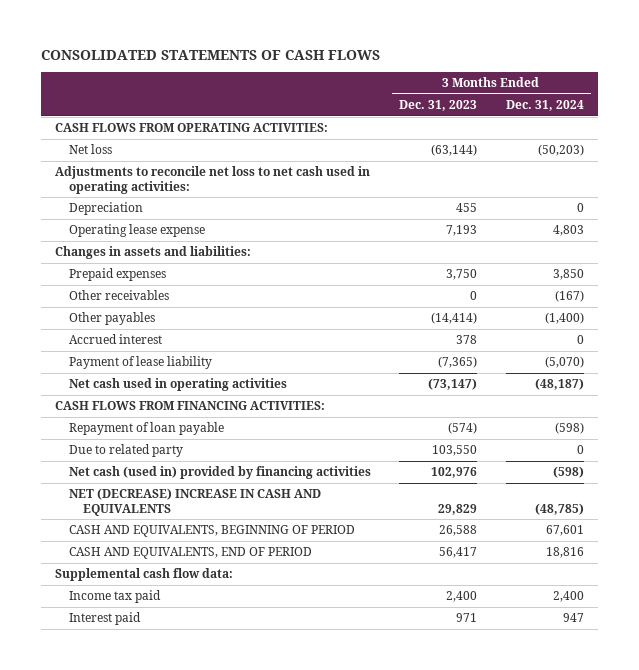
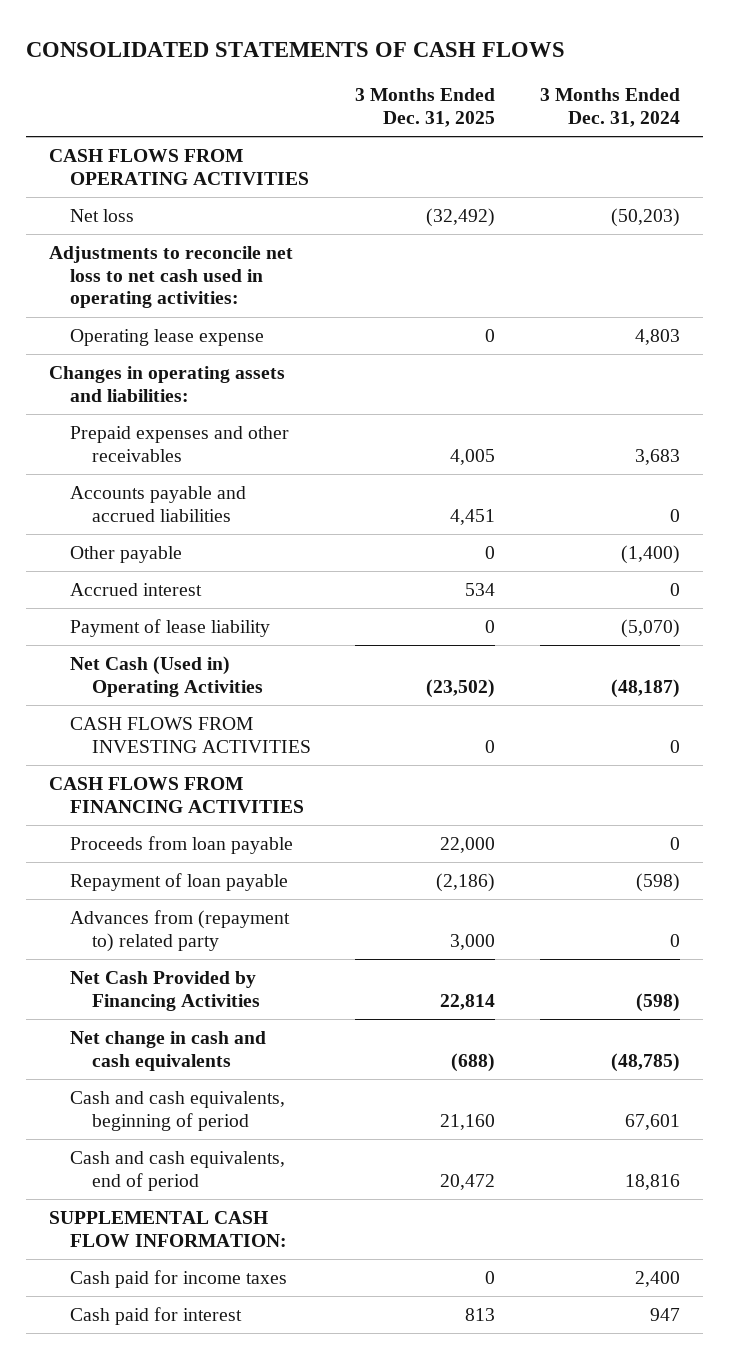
[399,100,478,112] Dec. 31, 2023 -> none
none -> [355,88,496,127] 3 Months Ended Dec. 31, 2025
[55,123,329,133] CASH FLOWS FROM OPERATING ACTIVITIES: -> [48,149,310,185] CASH FLOWS FROM OPERATING ACTIVITIES
[68,202,143,216] Depreciation -> none
[68,290,169,301] Other receivables -> none
[55,246,252,260] Changes in assets and liabilities: -> [48,366,285,402] Changes in operating assets and liabilities:
[68,268,166,282] Prepaid expenses -> [70,426,290,462] Prepaid expenses and other receivables
[552,269,584,281] 3,850 -> [635,448,681,465] 3,683
none -> [70,486,247,522] Accounts payable and accrued liabilities
[68,312,155,326] Other payables -> [70,546,183,564] Other payable
[68,378,287,392] Net cash used in operating activities -> [70,656,263,697] Net Cash (Used in) Operating Activities
none -> [70,717,311,753] CASH FLOWS FROM INVESTING ACTIVITIES
[55,401,326,411] CASH FLOWS FROM FINANCING ACTIVITIES: -> [48,777,305,813] CASH FLOWS FROM FINANCING ACTIVITIES
none -> [70,836,294,855] Proceeds from loan payable
[68,444,183,458] Due to related party -> none
none -> [70,910,291,952] Advances from (repayment to) related party
[68,466,371,480] Net cash (used in) provided by financing activities -> [70,971,260,1011] Net Cash Provided by Financing Activities
[68,488,321,516] NET (DECREASE) INCREASE IN CASH AND EQUIVALENTS -> [70,1031,267,1071] Net change in cash and cash equivalents
[68,525,355,538] CASH AND EQUIVALENTS, BEGINNING OF PERIOD -> [70,1091,286,1131] Cash and cash equivalents, beginning of period
[68,547,312,560] CASH AND EQUIVALENTS, END OF PERIOD -> [70,1151,286,1191] Cash and cash equivalents, end of period
[55,568,234,582] Supplemental cash flow data: -> [48,1211,288,1247] SUPPLEMENTAL CASH FLOW INFORMATION:
[68,590,161,604] Income tax paid -> [70,1270,288,1289] Cash paid for income taxes
[68,612,141,626] Interest paid -> [70,1307,243,1326] Cash paid for interest

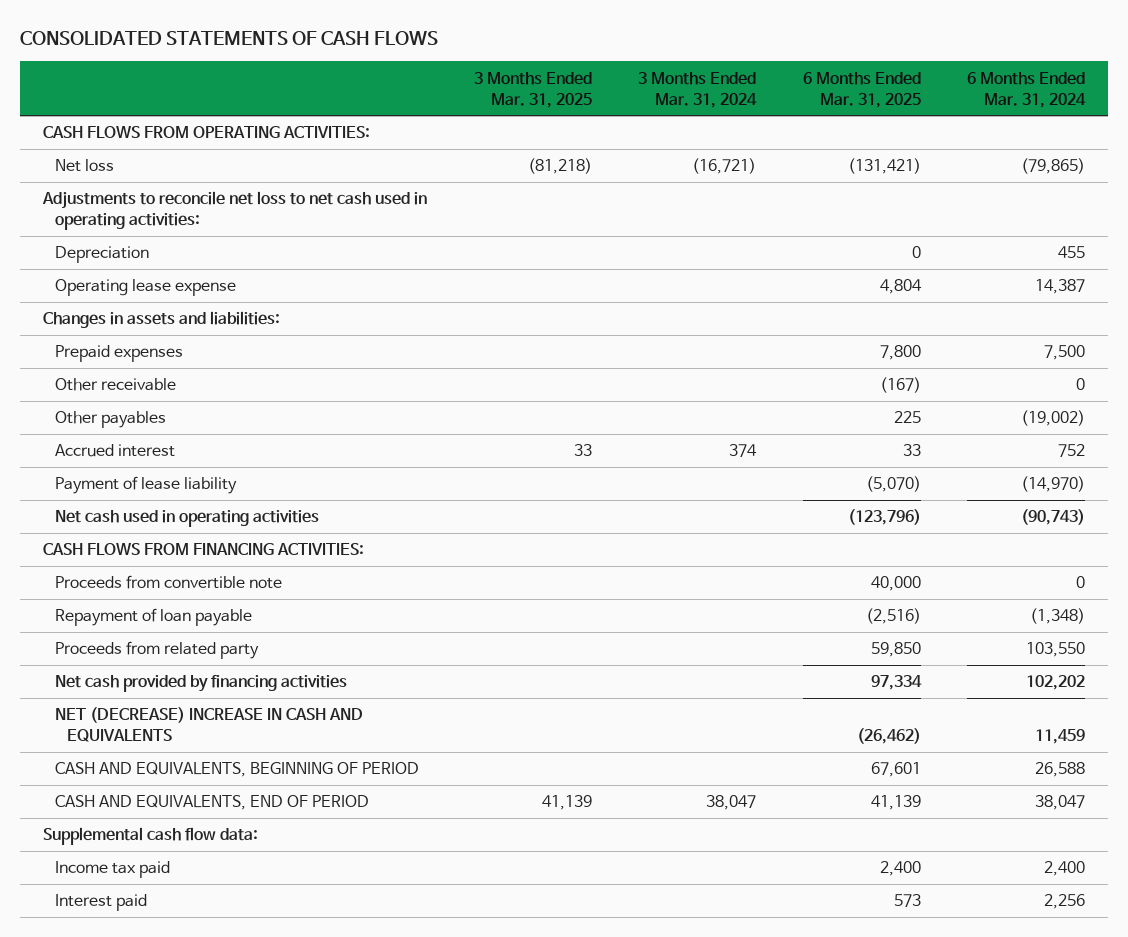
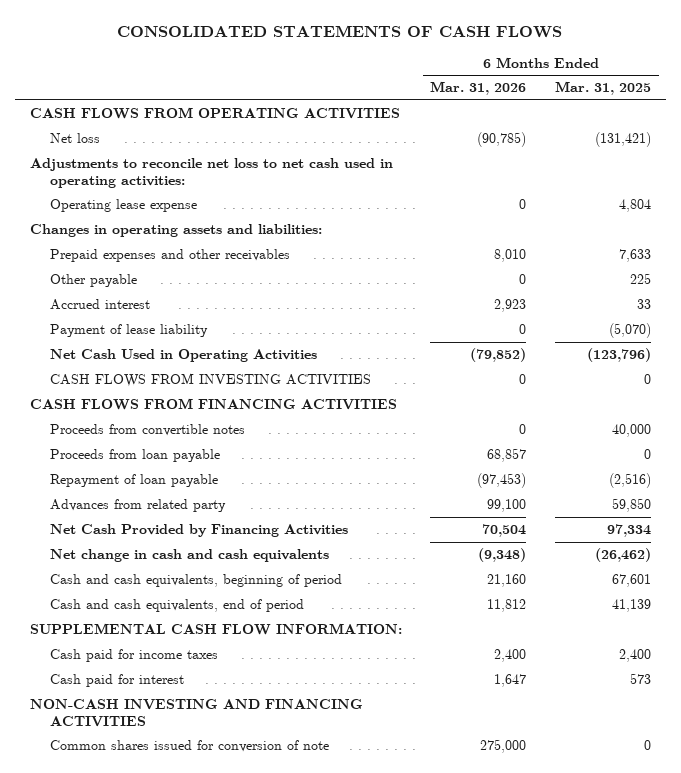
[473,71,592,108] 3 Months Ended Mar. 31, 2025 -> none
[638,71,758,108] 3 Months Ended Mar. 31, 2024 -> none
[966,71,1086,108] 6 Months Ended Mar. 31, 2024 -> none
none -> [430,81,527,96] Mar. 31, 2026
[43,126,371,139] CASH FLOWS FROM OPERATING ACTIVITIES: -> [29,107,400,120] CASH FLOWS FROM OPERATING ACTIVITIES
[55,246,150,264] Depreciation -> none
[55,378,177,392] Other receivable -> none
[43,311,281,329] Changes in assets and liabilities: -> [29,224,322,238] Changes in operating assets and liabilities:
[55,345,184,363] Prepaid expenses -> [49,249,290,263] Prepaid expenses and other receivables
[879,345,921,361] 7,800 -> [619,249,652,263] 7,633
[55,411,167,429] Other payables -> [49,274,137,288] Other payable
[55,510,320,528] Net cash used in operating activities -> [49,349,317,363] Net Cash Used in Operating Activities
none -> [49,373,371,388] CASH FLOWS FROM INVESTING ACTIVITIES
[43,543,365,556] CASH FLOWS FROM FINANCING ACTIVITIES: -> [29,398,397,411] CASH FLOWS FROM FINANCING ACTIVITIES
[55,575,283,590] Proceeds from convertible note -> [49,424,245,437] Proceeds from convertible notes
none -> [49,449,220,463] Proceeds from loan payable
[55,641,260,660] Proceeds from related party -> [49,499,226,513] Advances from related party
[55,675,348,693] Net cash provided by financing activities -> [49,524,348,538] Net Cash Provided by Financing Activities
[55,707,364,743] NET (DECREASE) INCREASE IN CASH AND EQUIVALENTS -> [49,549,329,563] Net change in cash and cash equivalents
[55,762,420,778] CASH AND EQUIVALENTS, BEGINNING OF PERIOD -> [49,574,342,588] Cash and cash equivalents, beginning of period
[55,795,370,811] CASH AND EQUIVALENTS, END OF PERIOD -> [49,599,304,613] Cash and cash equivalents, end of period
[43,827,259,846] Supplemental cash flow data: -> [29,623,402,636] SUPPLEMENTAL CASH FLOW INFORMATION:
[55,861,171,879] Income tax paid -> [49,649,218,663] Cash paid for income taxes
[55,894,148,912] Interest paid -> [49,674,184,688] Cash paid for interest
none -> [29,699,363,727] NON-CASH INVESTING AND FINANCING ACTIVITIES
none -> [49,740,329,753] Common shares issued for conversion of note

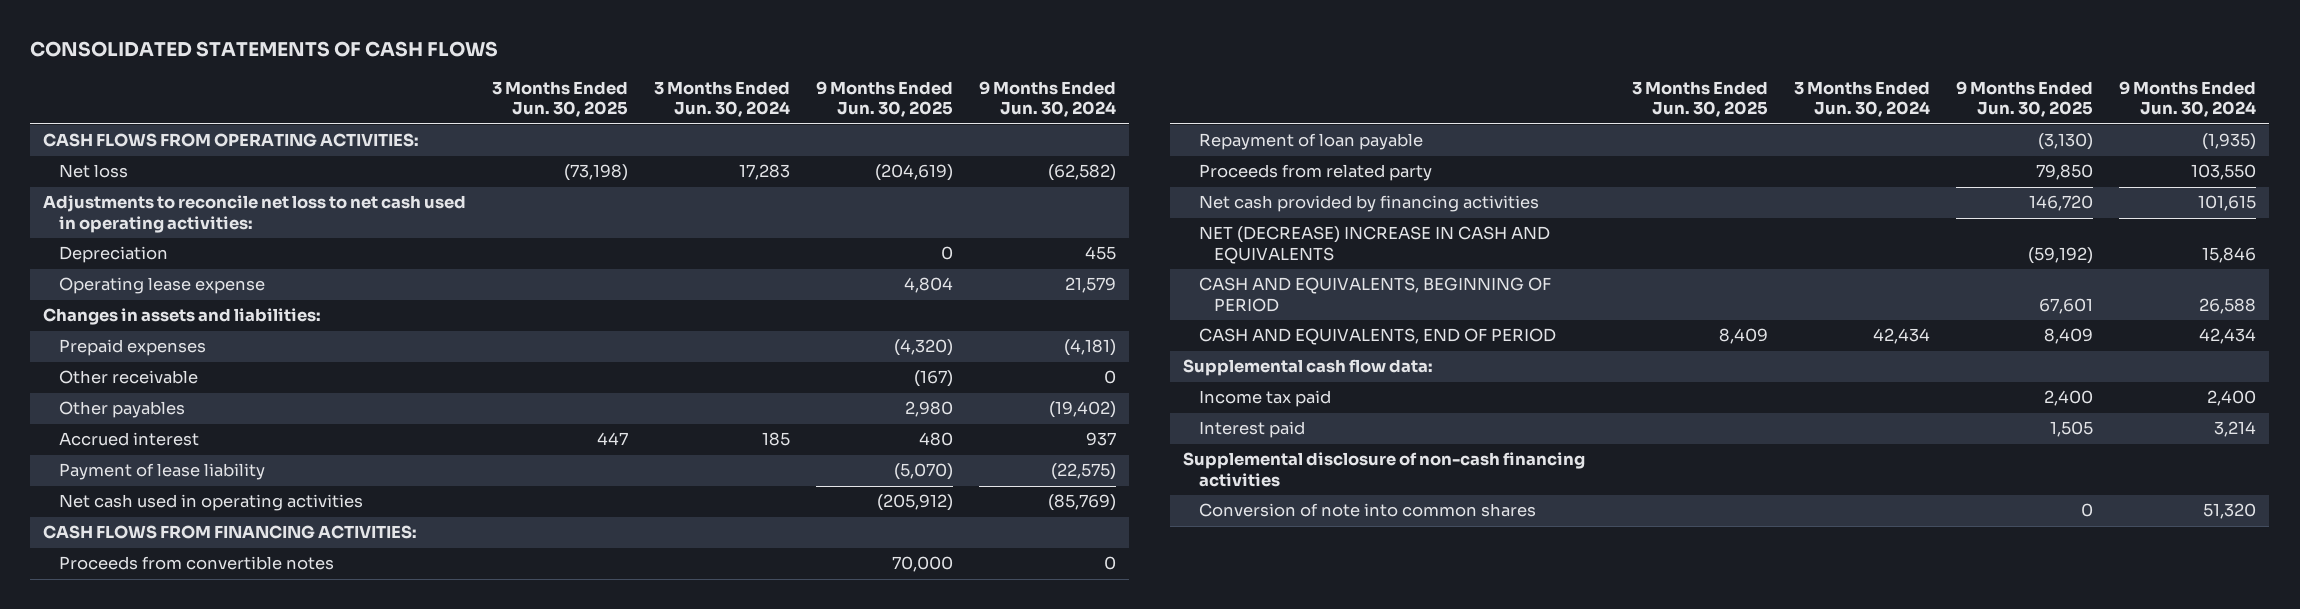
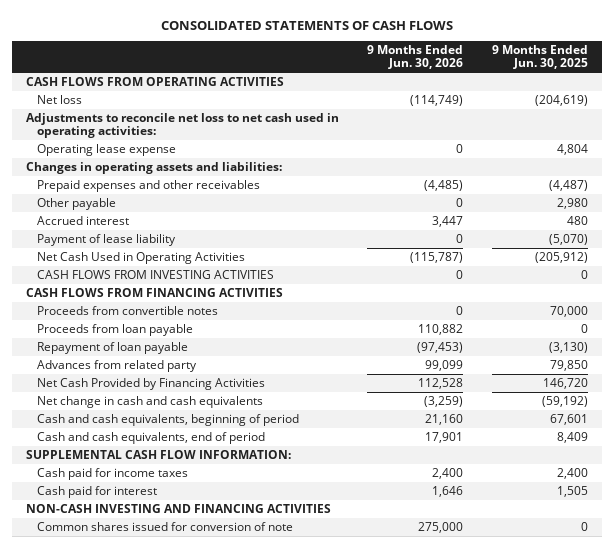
[492,80,629,118] 3 Months Ended Jun. 30, 2025 -> none
[654,80,791,118] 3 Months Ended Jun. 30, 2024 -> none
[979,80,1117,118] 9 Months Ended Jun. 30, 2024 -> none
none -> [367,45,464,70] 9 Months Ended Jun. 30, 2026
[43,133,420,148] CASH FLOWS FROM OPERATING ACTIVITIES: -> [26,77,285,87] CASH FLOWS FROM OPERATING ACTIVITIES
[58,246,168,264] Depreciation -> none
[58,370,198,385] Other receivable -> none
[43,308,322,326] Changes in assets and liabilities: -> [26,162,283,175] Changes in operating assets and liabilities:
[58,339,206,357] Prepaid expenses -> [36,180,260,193] Prepaid expenses and other receivables
[894,339,954,357] (4,320) -> [548,180,588,192] (4,487)
[58,401,185,419] Other payables -> [36,198,116,211] Other payable
[58,494,363,512] Net cash used in operating activities -> [36,252,245,265] Net Cash Used in Operating Activities
none -> [36,270,274,280] CASH FLOWS FROM INVESTING ACTIVITIES
[43,525,418,540] CASH FLOWS FROM FINANCING ACTIVITIES: -> [26,288,284,298] CASH FLOWS FROM FINANCING ACTIVITIES
none -> [36,324,193,337] Proceeds from loan payable
[1183,452,1586,487] Supplemental disclosure of non-cash financing activities -> none
[1198,164,1432,182] Proceeds from related party -> [36,360,197,373] Advances from related party
[1198,195,1539,213] Net cash provided by financing activities -> [36,378,265,391] Net Cash Provided by Financing Activities
[1198,226,1550,264] NET (DECREASE) INCREASE IN CASH AND EQUIVALENTS -> [36,396,263,409] Net change in cash and cash equivalents
[1198,277,1551,312] CASH AND EQUIVALENTS, BEGINNING OF PERIOD -> [36,414,299,427] Cash and cash equivalents, beginning of period
[1198,328,1556,346] CASH AND EQUIVALENTS, END OF PERIOD -> [36,432,265,445] Cash and cash equivalents, end of period
[1183,359,1434,377] Supplemental cash flow data: -> [26,450,292,460] SUPPLEMENTAL CASH FLOW INFORMATION:
[1198,390,1331,408] Income tax paid -> [36,468,188,481] Cash paid for income taxes
[1198,421,1305,439] Interest paid -> [36,486,157,499] Cash paid for interest
none -> [26,504,332,514] NON-CASH INVESTING AND FINANCING ACTIVITIES
[1198,503,1536,518] Conversion of note into common shares -> [36,522,293,532] Common shares issued for conversion of note

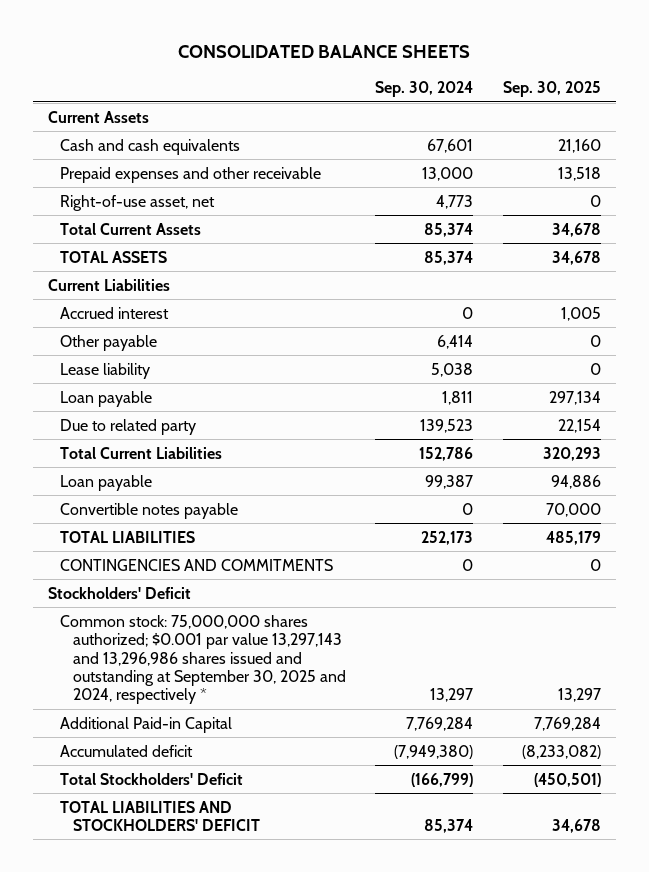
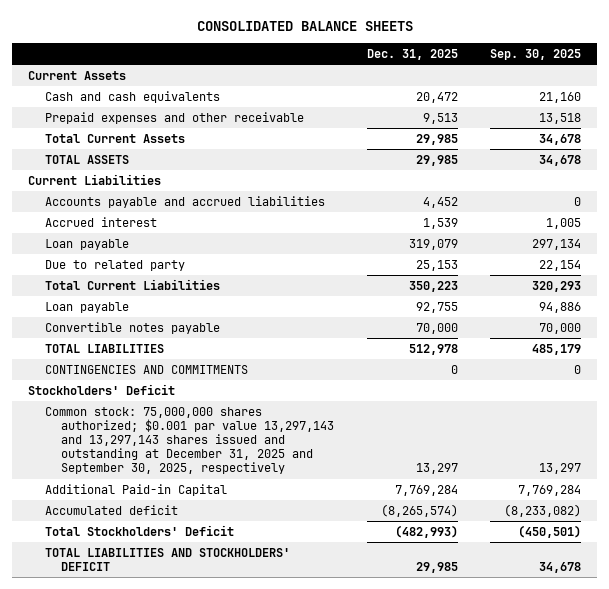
[375,81,474,98] Sep. 30, 2024 -> none
none -> [366,48,458,60] Dec. 31, 2025
[60,194,216,211] Right-of-use asset, net -> none
none -> [44,196,325,209] Accounts payable and accrued liabilities
[60,334,158,351] Other payable -> none
[60,362,151,379] Lease liability -> none
[60,614,346,705] Common stock: 75,000,000 shares authorized; $0.001 par value 13,297,143 and 13,296,986 shares issued and outstanding at September 30, 2025 and 2024, respectively * -> [44,407,335,475] Common stock: 75,000,000 shares authorized; $0.001 par value 13,297,143 and 13,297,143 shares issued and outstanding at December 31, 2025 and September 30, 2025, respectively

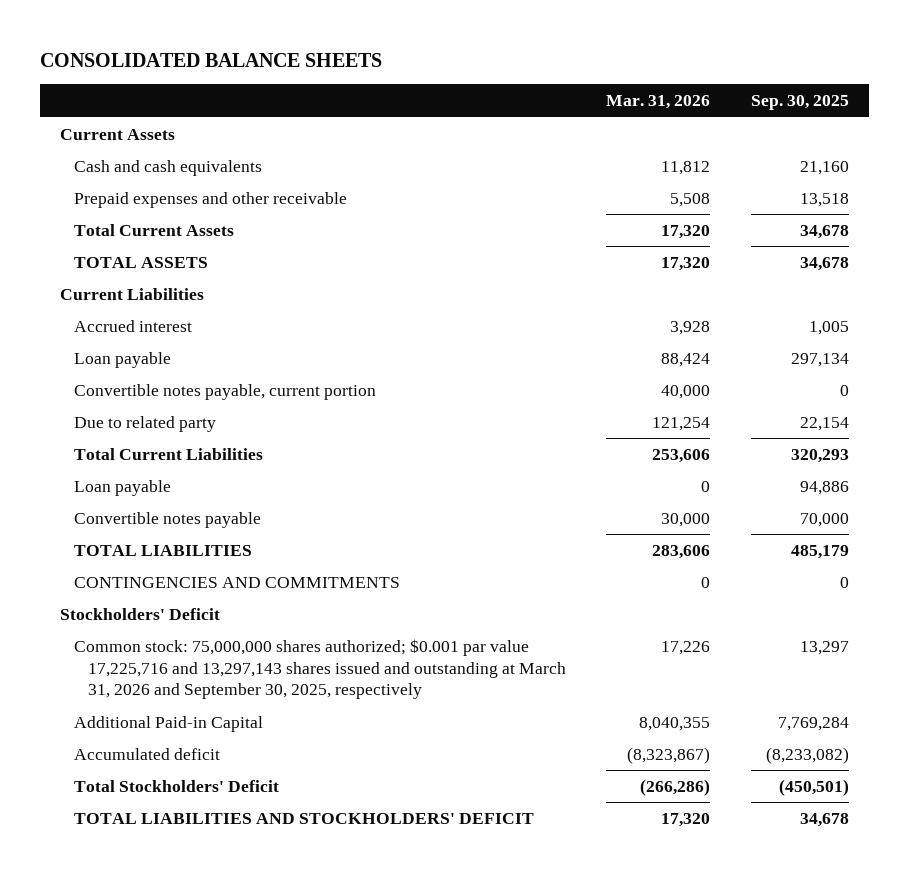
[366,48,458,60] Dec. 31, 2025 -> none
none -> [606,95,711,110] Mar. 31, 2026
[44,196,325,209] Accounts payable and accrued liabilities -> none
none -> [74,383,377,400] Convertible notes payable, current portion
[44,407,335,475] Common stock: 75,000,000 shares authorized; $0.001 par value 13,297,143 and 13,297,143 shares issued and outstanding at December 31, 2025 and September 30, 2025, respectively -> [74,638,567,700] Common stock: 75,000,000 shares authorized; $0.001 par value 17,225,716 and 13,297,143 shares issued and outstanding at March 31, 2026 and September 30, 2025, respectively

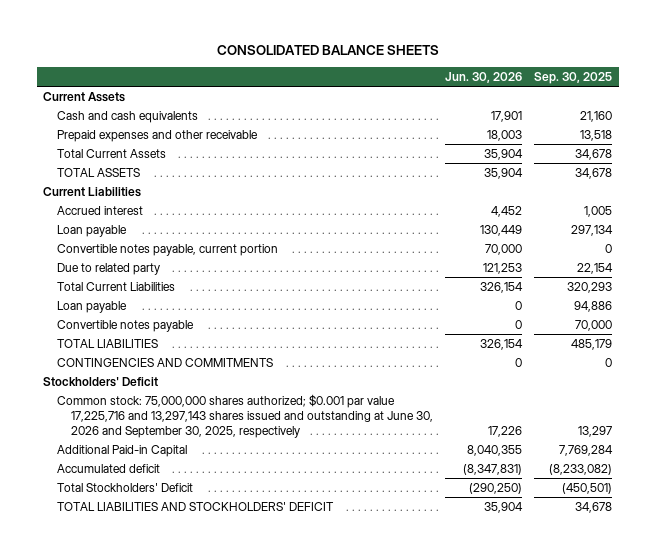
[606,95,711,110] Mar. 31, 2026 -> none
none -> [445,71,523,83] Jun. 30, 2026
[74,638,567,700] Common stock: 75,000,000 shares authorized; $0.001 par value 17,225,716 and 13,297,143 shares issued and outstanding at March 31, 2026 and September 30, 2025, respectively -> [56,393,433,439] Common stock: 75,000,000 shares authorized; $0.001 par value 17,225,716 and 13,297,143 shares issued and outstanding at June 30, 2026 and September 30, 2025, respectively

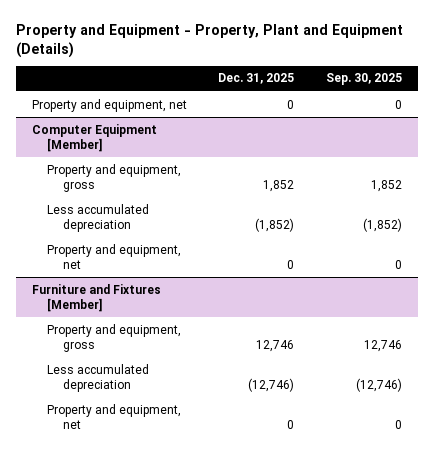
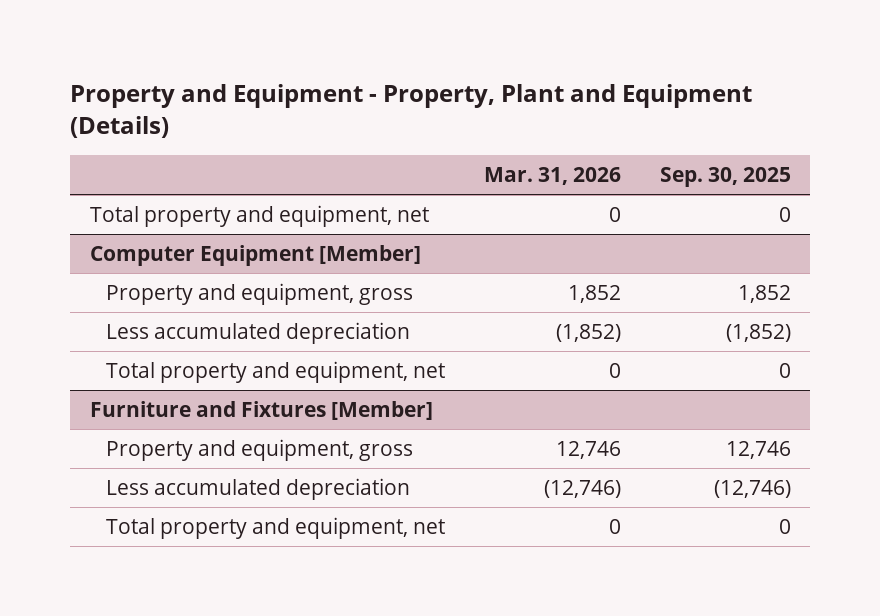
[218,73,295,85] Dec. 31, 2025 -> none
none -> [484,166,622,185] Mar. 31, 2026
[31,98,187,112] Property and equipment, net -> [89,205,429,228] Total property and equipment, net
[47,243,182,270] Property and equipment, net -> [106,361,446,384] Total property and equipment, net
[47,403,182,430] Property and equipment, net -> [106,517,446,540] Total property and equipment, net

